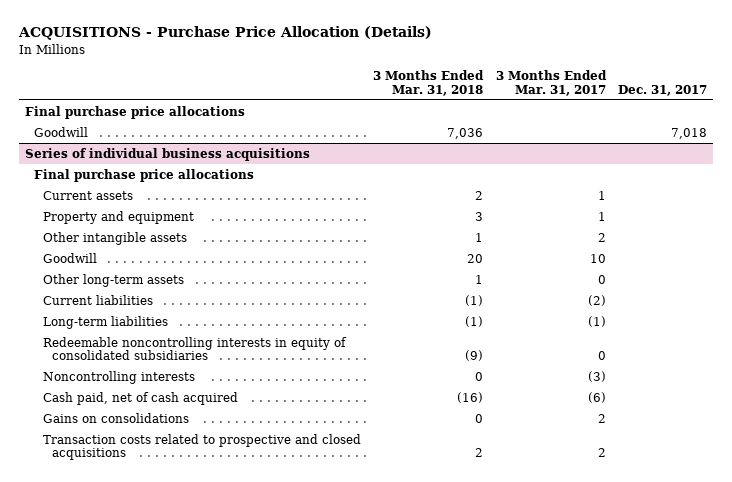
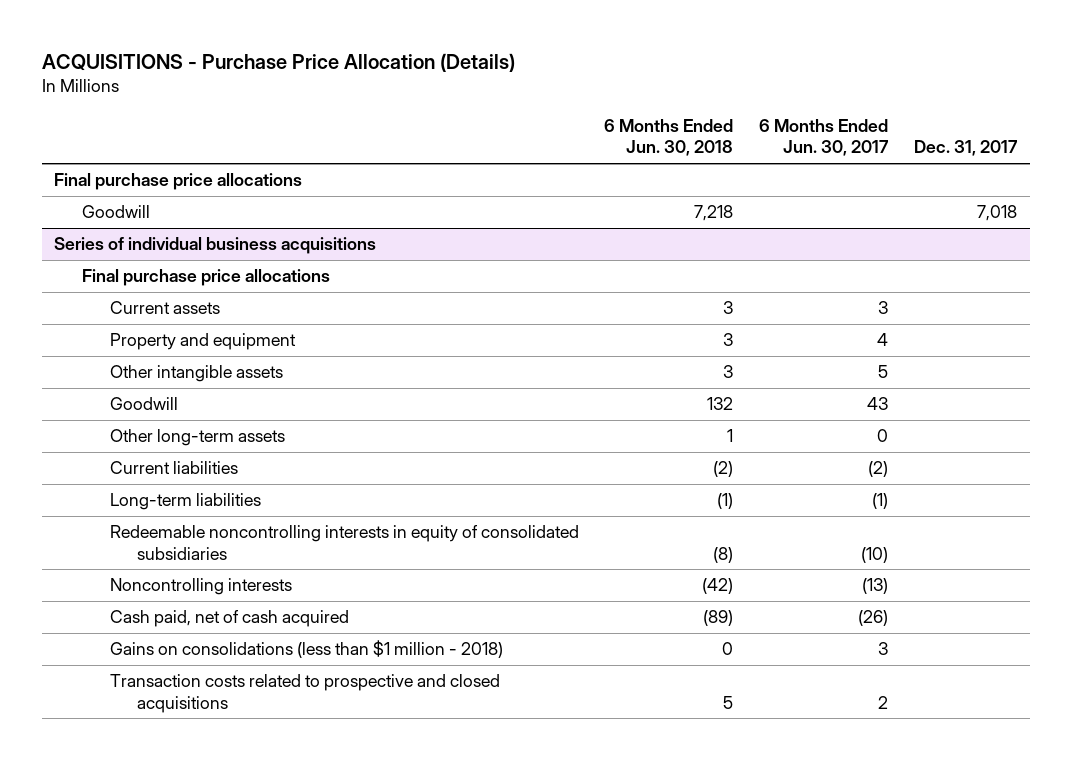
[373,70,485,96] 3 Months Ended Mar. 31, 2018 -> none
[495,70,607,96] 3 Months Ended Mar. 31, 2017 -> none
none -> [604,119,734,157] 6 Months Ended Jun. 30, 2018
none -> [759,119,890,157] 6 Months Ended Jun. 30, 2017
[42,412,189,423] Gains on consolidations -> [109,640,503,659] Gains on consolidations (less than $1 million - 2018)

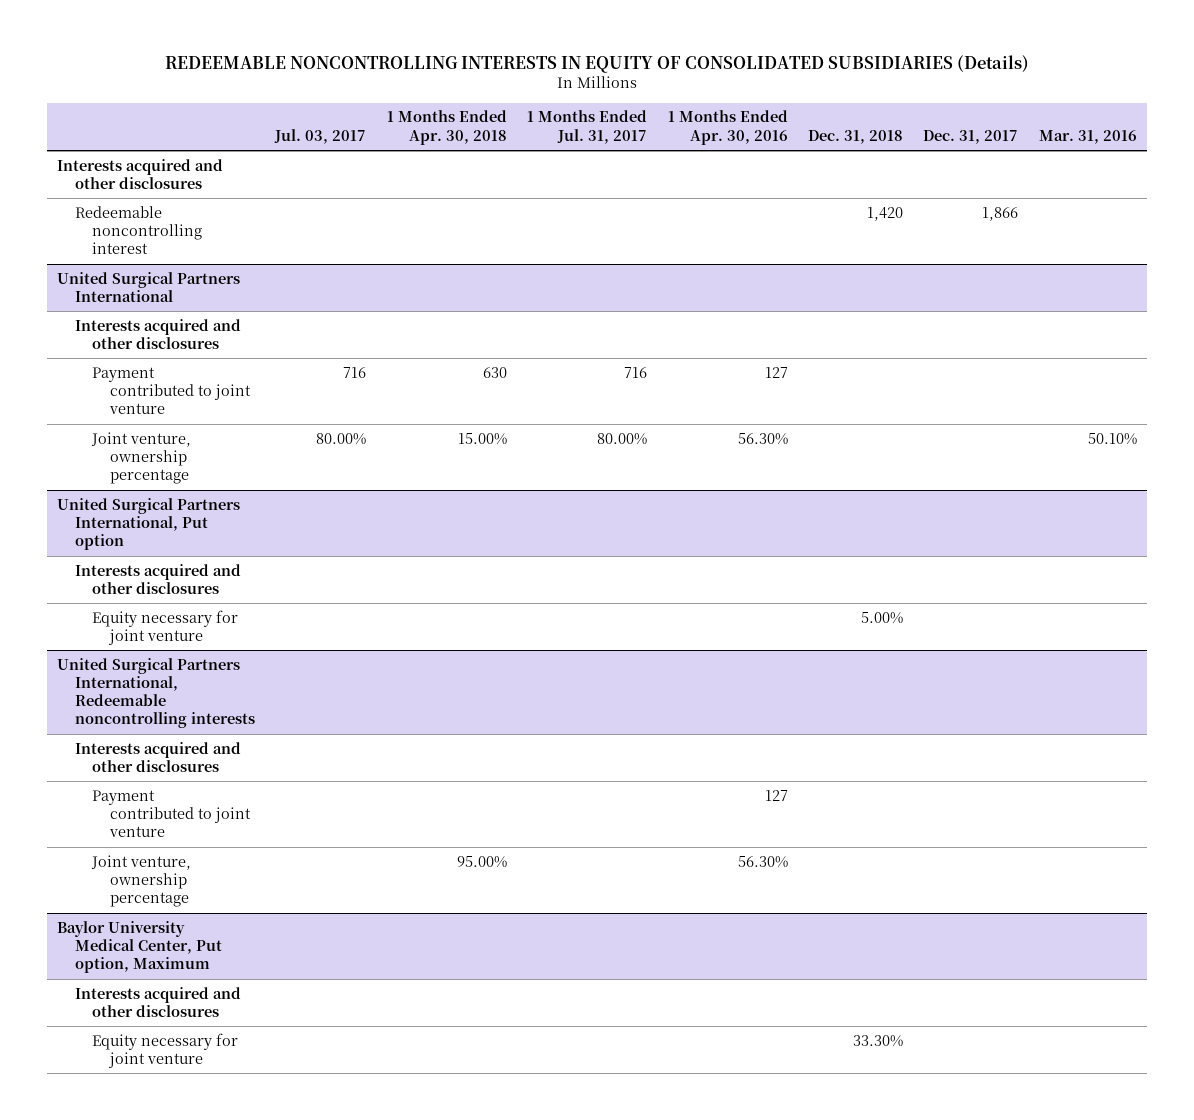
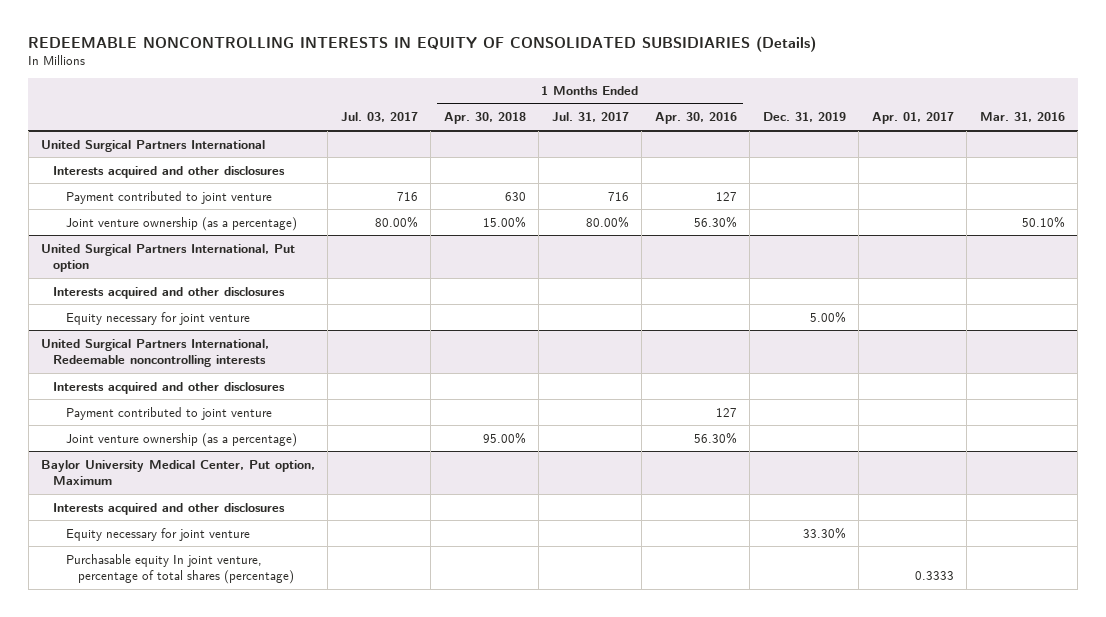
[807,129,903,144] Dec. 31, 2018 -> none
[923,129,1019,144] Dec. 31, 2017 -> none
none -> [762,112,846,123] Dec. 31, 2019
none -> [871,112,954,125] Apr. 01, 2017
[57,158,224,189] Interests acquired and other disclosures -> none
[74,205,203,255] Redeemable noncontrolling interest -> none
[91,431,192,485] Joint venture, ownership percentage -> [65,216,297,231] Joint venture ownership (as a percentage)
[91,854,192,908] Joint venture, ownership percentage -> [65,432,297,447] Joint venture ownership (as a percentage)
none -> [65,553,294,584] Purchasable equity In joint venture, percentage of total shares (percentage)

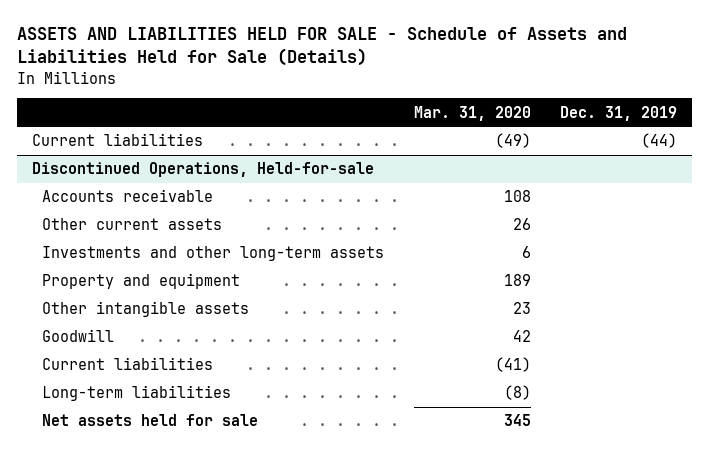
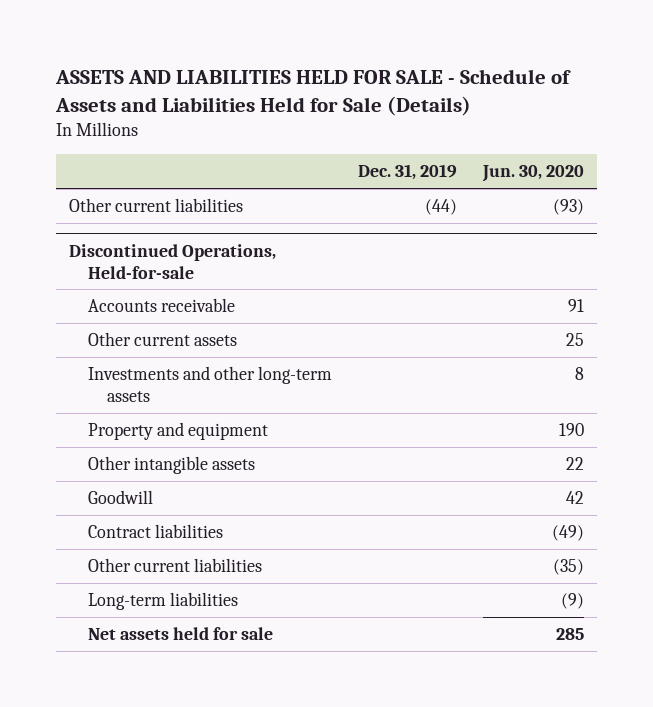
[413,105,531,121] Mar. 31, 2020 -> none
none -> [481,165,584,183] Jun. 30, 2020
[31,133,203,147] Current liabilities -> [69,197,244,212] Other current liabilities
none -> [88,523,224,538] Contract liabilities
[42,357,214,371] Current liabilities -> [88,557,263,572] Other current liabilities

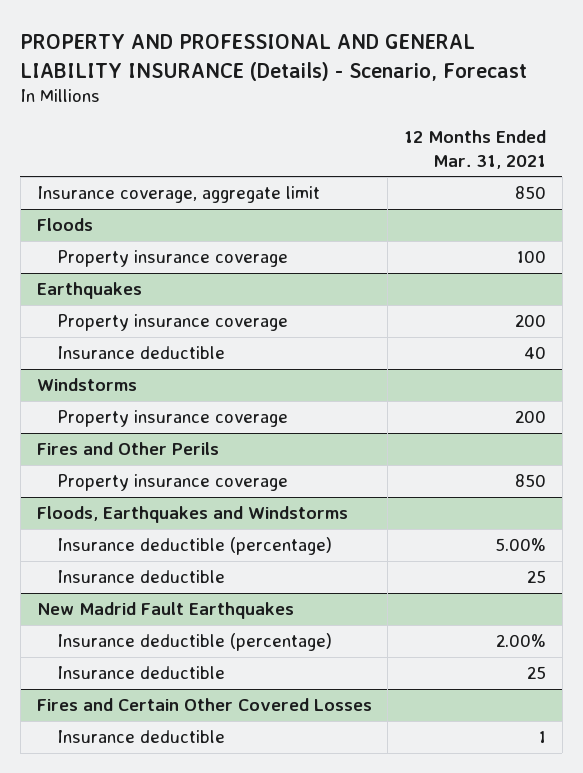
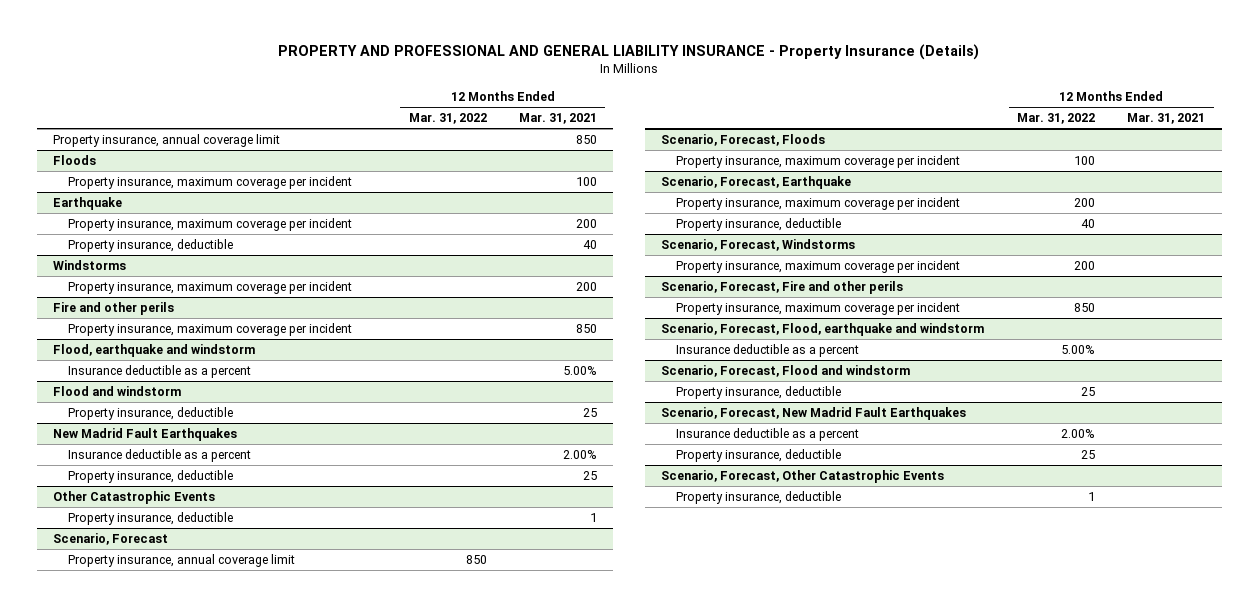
[20,33,528,81] PROPERTY AND PROFESSIONAL AND GENERAL LIABILITY INSURANCE (Details) - Scenario, Forecast -> [278,44,980,61] PROPERTY AND PROFESSIONAL AND GENERAL LIABILITY INSURANCE - Property Insurance (Details)
none -> [408,113,487,125] Mar. 31, 2022
[36,186,320,204] Insurance coverage, aggregate limit -> [53,134,281,148] Property insurance, annual coverage limit
[57,250,289,268] Property insurance coverage -> [67,176,352,190] Property insurance, maximum coverage per incident
[36,282,142,300] Earthquakes -> [53,197,123,211] Earthquake
[57,314,289,332] Property insurance coverage -> [67,218,352,232] Property insurance, maximum coverage per incident
[57,346,226,360] Insurance deductible -> [67,239,233,253] Property insurance, deductible
[57,570,226,584] Insurance deductible -> none
[57,410,289,428] Property insurance coverage -> [67,281,352,295] Property insurance, maximum coverage per incident
[36,442,219,456] Fires and Other Perils -> [53,302,175,316] Fire and other perils
[57,474,289,492] Property insurance coverage -> [67,323,352,337] Property insurance, maximum coverage per incident
[36,506,348,524] Floods, Earthquakes and Windstorms -> [53,344,256,358] Flood, earthquake and windstorm
[57,537,333,556] Insurance deductible (percentage) -> [67,365,251,379] Insurance deductible as a percent
none -> [53,386,182,397] Flood and windstorm
none -> [67,407,233,421] Property insurance, deductible
[57,633,333,652] Insurance deductible (percentage) -> [67,449,251,463] Insurance deductible as a percent
[57,666,226,680] Insurance deductible -> [67,470,233,484] Property insurance, deductible
[36,698,372,712] Fires and Certain Other Covered Losses -> [53,491,216,505] Other Catastrophic Events
[57,730,226,744] Insurance deductible -> [67,512,233,526] Property insurance, deductible
none -> [53,533,169,546] Scenario, Forecast
none -> [67,554,295,568] Property insurance, annual coverage limit
none -> [661,134,826,147] Scenario, Forecast, Floods
none -> [676,155,961,169] Property insurance, maximum coverage per incident
none -> [661,176,852,190] Scenario, Forecast, Earthquake
none -> [676,197,961,211] Property insurance, maximum coverage per incident
none -> [676,218,842,232] Property insurance, deductible
none -> [661,239,856,252] Scenario, Forecast, Windstorms
none -> [676,260,961,274] Property insurance, maximum coverage per incident
none -> [661,281,904,295] Scenario, Forecast, Fire and other perils
none -> [676,302,961,316] Property insurance, maximum coverage per incident
none -> [661,323,985,337] Scenario, Forecast, Flood, earthquake and windstorm
none -> [676,344,860,358] Insurance deductible as a percent
none -> [661,365,911,378] Scenario, Forecast, Flood and windstorm
none -> [676,386,842,400] Property insurance, deductible
none -> [661,407,967,421] Scenario, Forecast, New Madrid Fault Earthquakes
none -> [676,428,860,442] Insurance deductible as a percent
none -> [676,449,842,463] Property insurance, deductible
none -> [661,470,945,484] Scenario, Forecast, Other Catastrophic Events
none -> [676,491,842,505] Property insurance, deductible

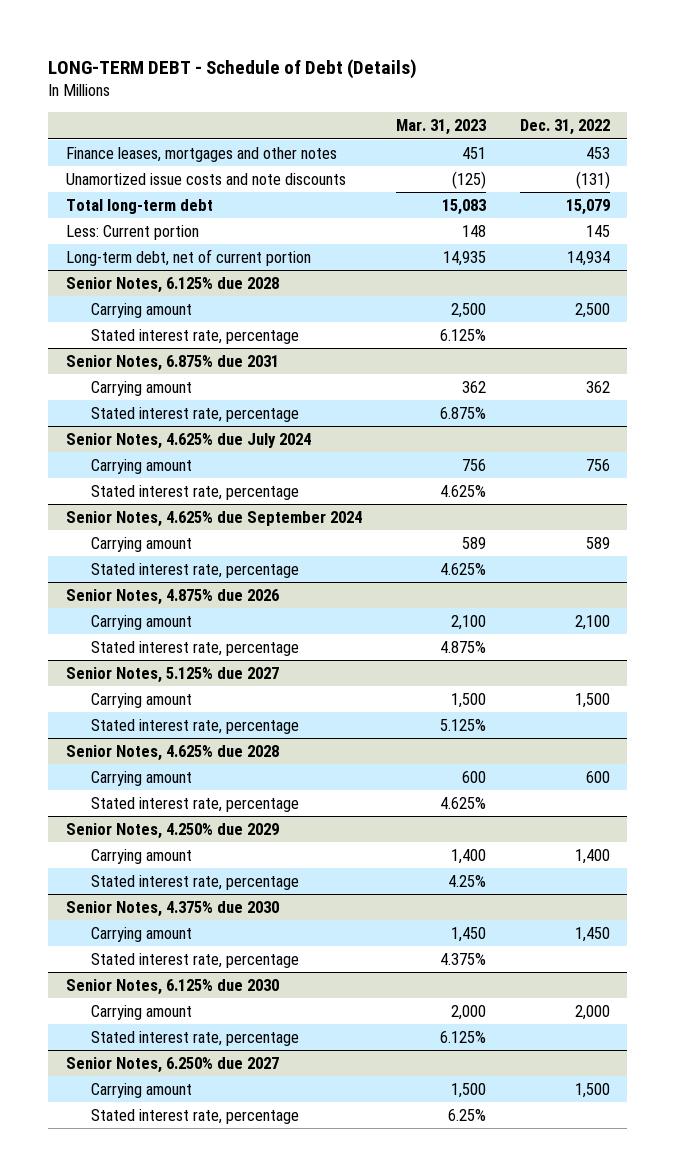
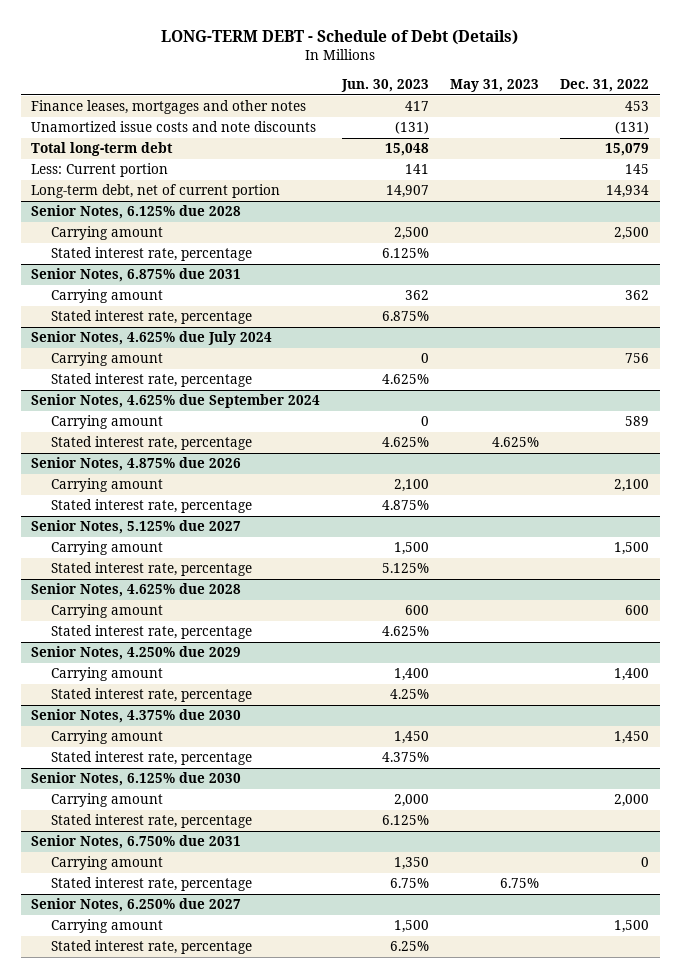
[395,119,486,136] Mar. 31, 2023 -> none
none -> [340,79,429,93] Jun. 30, 2023
none -> [449,79,539,93] May 31, 2023
none -> [31,835,242,850] Senior Notes, 6.750% due 2031
none -> [51,856,164,871] Carrying amount
none -> [51,877,253,892] Stated interest rate, percentage

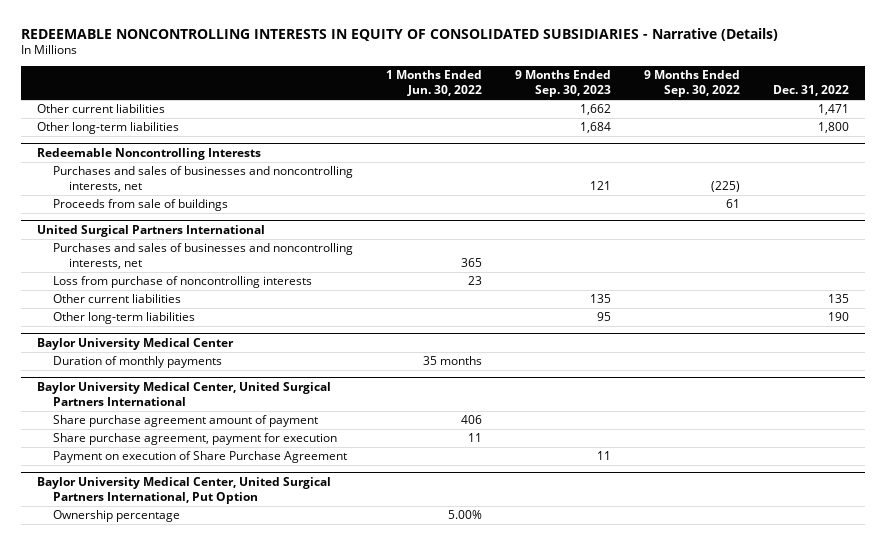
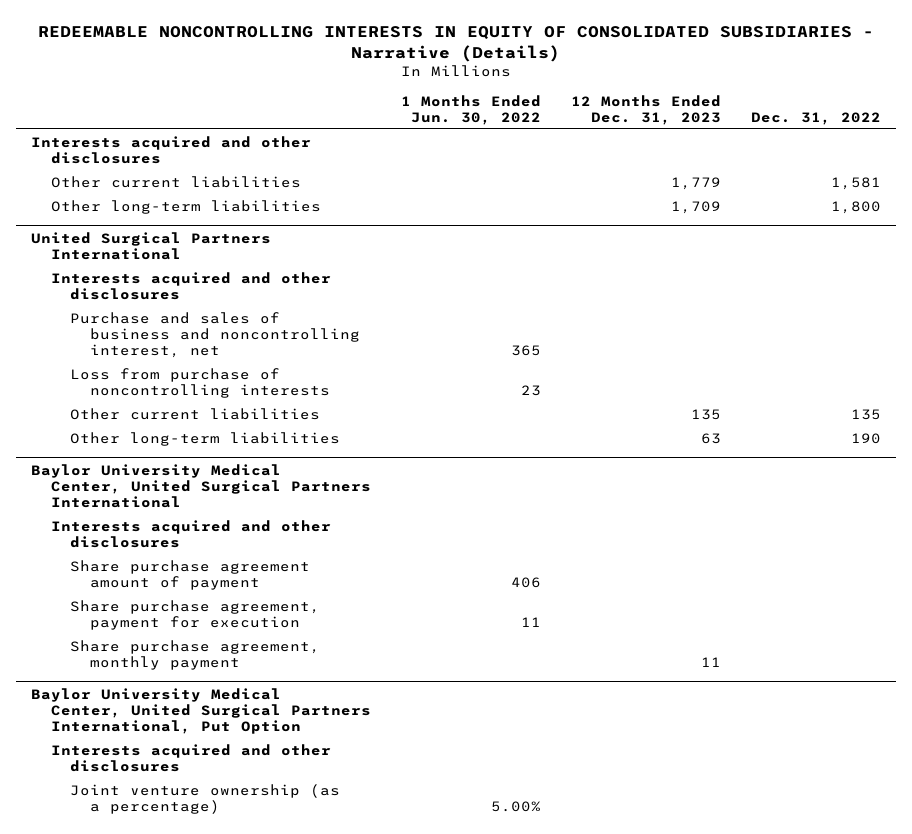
[514,70,611,98] 9 Months Ended Sep. 30, 2023 -> none
[643,70,740,98] 9 Months Ended Sep. 30, 2022 -> none
none -> [571,94,722,125] 12 Months Ended Dec. 31, 2023
none -> [30,135,311,164] Interests acquired and other disclosures
[817,104,849,116] 1,471 -> [831,176,882,190] 1,581
[37,147,262,160] Redeemable Noncontrolling Interests -> none
[53,166,354,193] Purchases and sales of businesses and noncontrolling interests, net -> none
[53,199,229,212] Proceeds from sale of buildings -> none
none -> [50,271,331,300] Interests acquired and other disclosures
[53,243,354,270] Purchases and sales of businesses and noncontrolling interests, net -> [70,311,361,358] Purchase and sales of business and noncontrolling interest, net
[37,337,235,350] Baylor University Medical Center -> none
[53,356,223,369] Duration of monthly payments -> none
none -> [50,519,331,548] Interests acquired and other disclosures
[53,451,348,464] Payment on execution of Share Purchase Agreement -> [70,639,321,670] Share purchase agreement, monthly payment
none -> [50,743,331,772] Interests acquired and other disclosures
[53,510,181,523] Ownership percentage -> [70,783,341,814] Joint venture ownership (as a percentage)

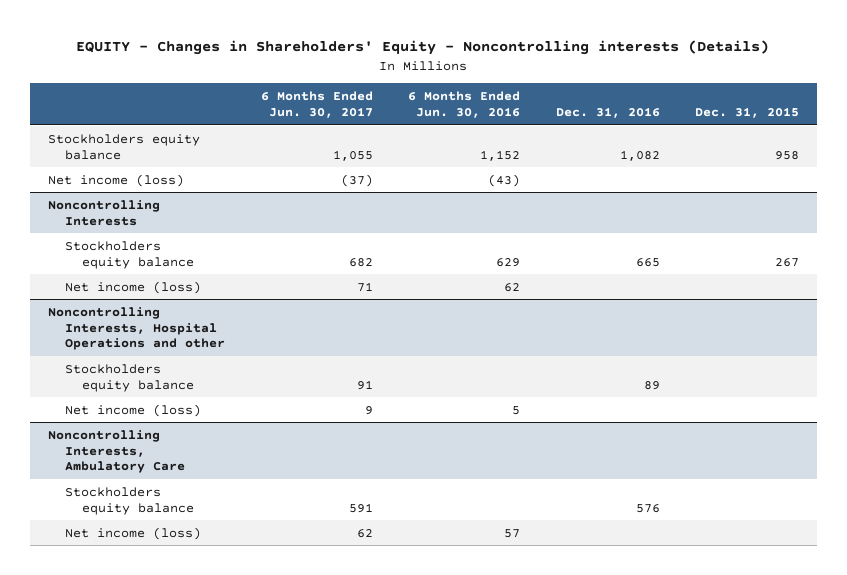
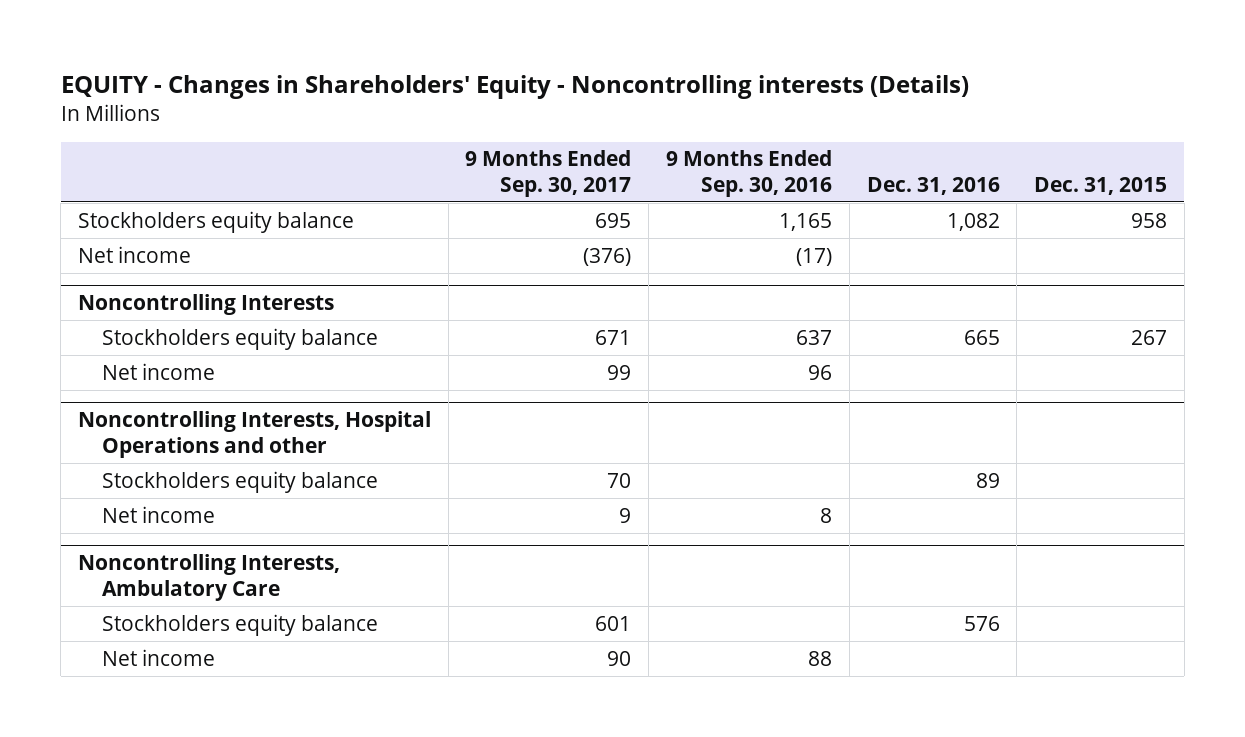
[260,90,373,118] 6 Months Ended Jun. 30, 2017 -> none
[408,90,521,118] 6 Months Ended Jun. 30, 2016 -> none
none -> [465,150,632,197] 9 Months Ended Sep. 30, 2017
none -> [665,150,832,197] 9 Months Ended Sep. 30, 2016
[47,173,184,187] Net income (loss) -> [77,245,191,263] Net income
[64,280,201,294] Net income (loss) -> [102,362,216,380] Net income
[64,403,201,417] Net income (loss) -> [102,505,216,523] Net income
[64,526,201,540] Net income (loss) -> [102,648,216,666] Net income

